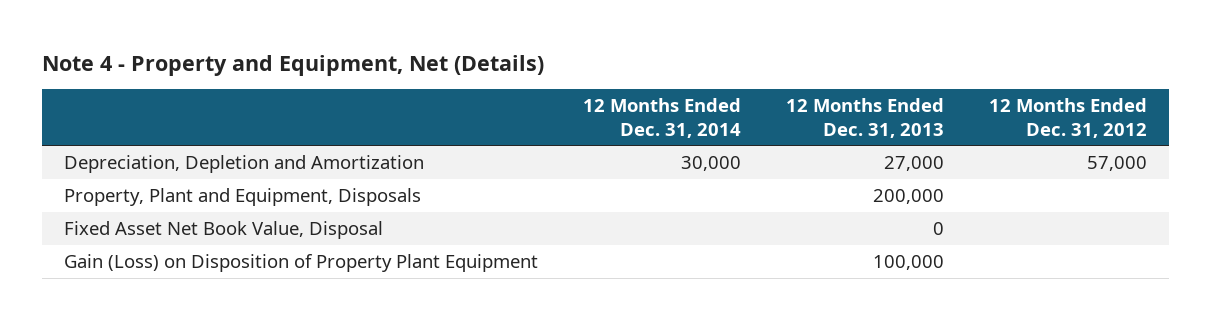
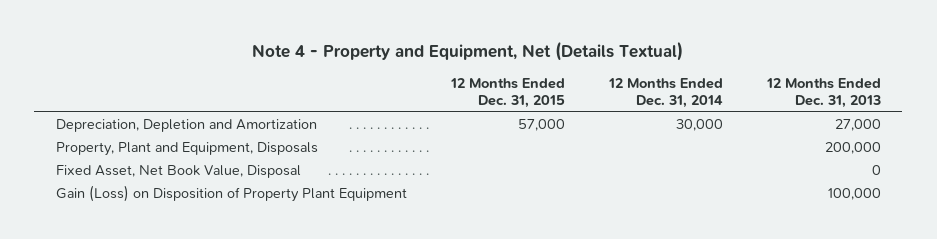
[41,54,544,76] Note 4 - Property and Equipment, Net (Details) -> [252,40,684,61] Note 4 - Property and Equipment, Net (Details Textual)
[988,98,1147,138] 12 Months Ended Dec. 31, 2012 -> none
none -> [449,77,565,109] 12 Months Ended Dec. 31, 2015
[64,221,384,240] Fixed Asset Net Book Value, Disposal -> [56,165,302,179] Fixed Asset, Net Book Value, Disposal

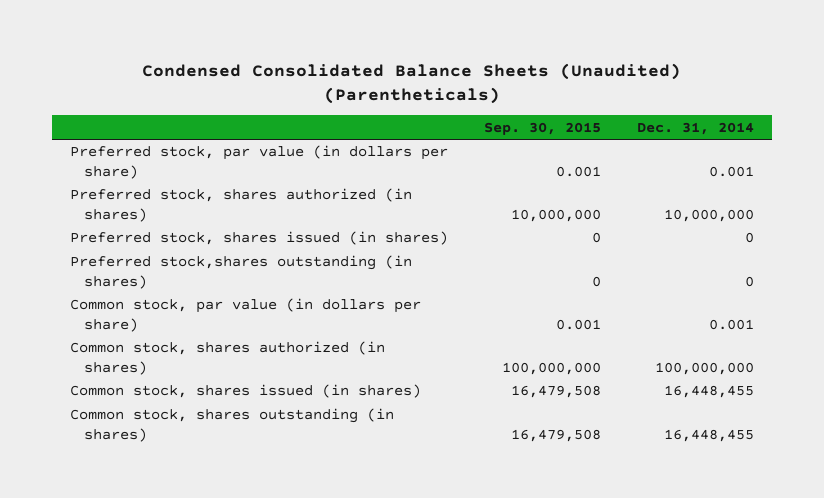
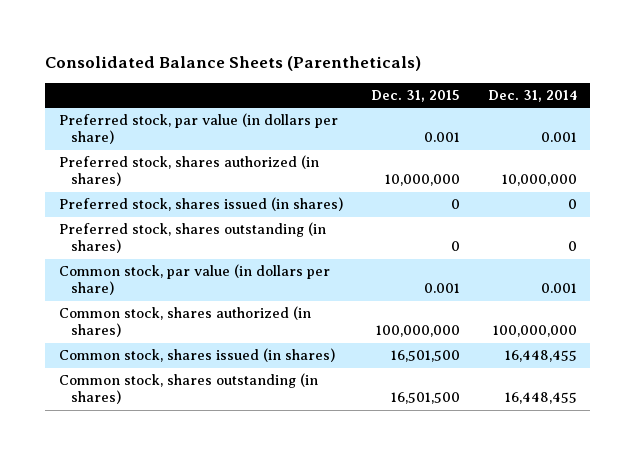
[141,62,681,104] Condensed Consolidated Balance Sheets (Unaudited) (Parentheticals) -> [45,55,422,71] Consolidated Balance Sheets (Parentheticals)
[483,121,601,135] Sep. 30, 2015 -> none
none -> [370,89,460,102] Dec. 31, 2015
[69,255,412,289] Preferred stock,shares outstanding (in shares) -> [59,222,327,254] Preferred stock, shares outstanding (in shares)

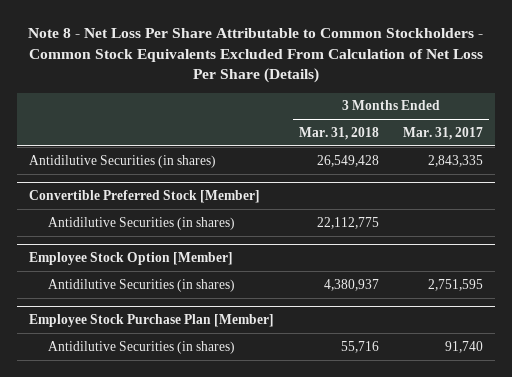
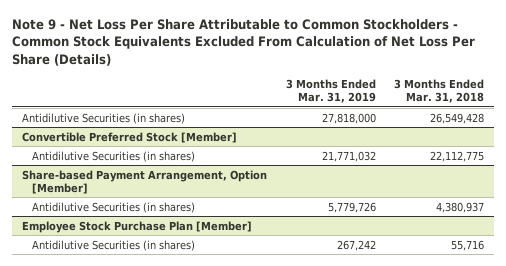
[28,27,484,84] Note 8 - Net Loss Per Share Attributable to Common Stockholders - Common Stock Equivalents Excluded From Calculation of Net Loss Per Share (Details) -> [12,19,476,66] Note 9 - Net Loss Per Share Attributable to Common Stockholders - Common Stock Equivalents Excluded From Calculation of Net Loss Per Share (Details)
[402,126,483,140] Mar. 31, 2017 -> none
none -> [285,79,376,104] 3 Months Ended Mar. 31, 2019
[29,251,234,265] Employee Stock Option [Member] -> [21,169,267,194] Share-based Payment Arrangement, Option [Member]

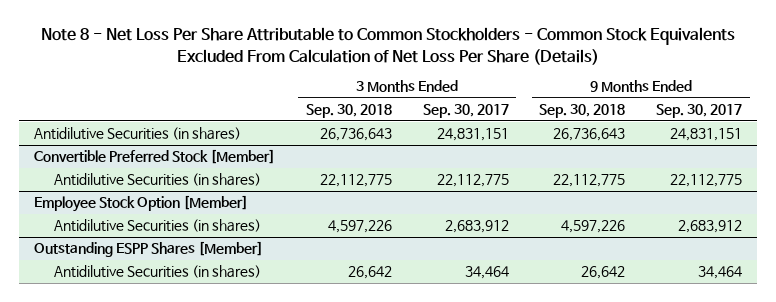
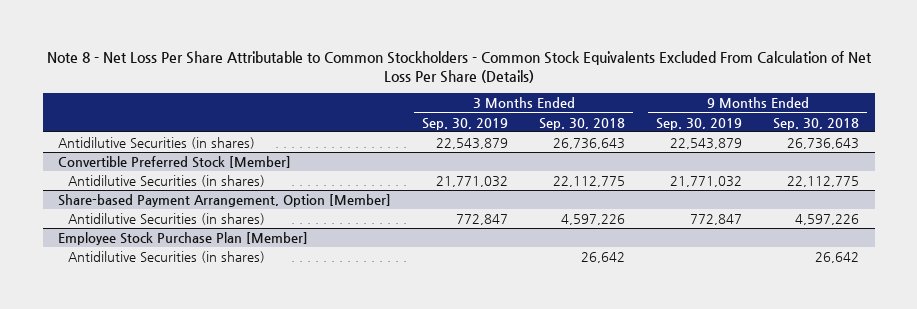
[422,104,509,119] Sep. 30, 2017 -> none
[656,104,743,119] Sep. 30, 2017 -> none
none -> [422,117,509,130] Sep. 30, 2019
none -> [656,117,743,130] Sep. 30, 2019
[34,195,249,213] Employee Stock Option [Member] -> [58,194,392,208] Share-based Payment Arrangement, Option [Member]
[34,241,264,258] Outstanding ESPP Shares [Member] -> none
none -> [58,232,309,246] Employee Stock Purchase Plan [Member]

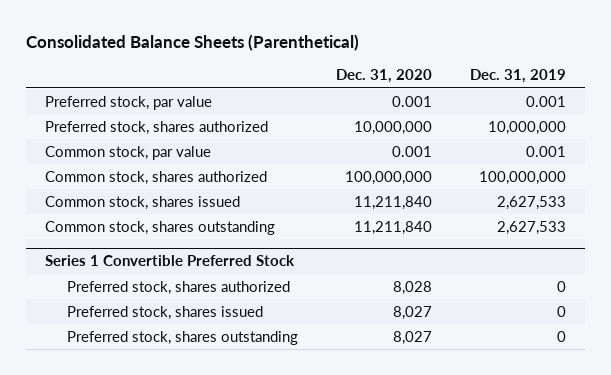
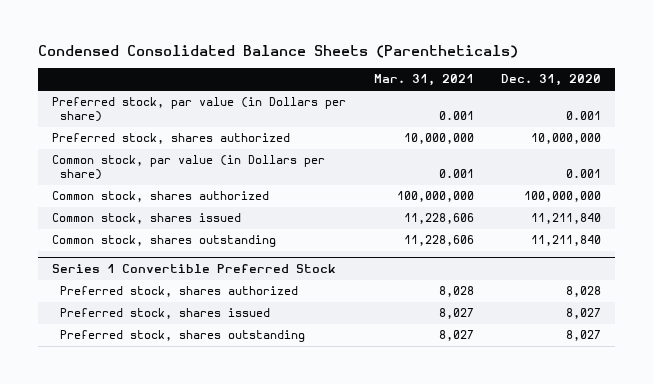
[25,33,359,51] Consolidated Balance Sheets (Parenthetical) -> [38,45,519,59] Condensed Consolidated Balance Sheets (Parentheticals)
[470,69,567,84] Dec. 31, 2019 -> none
none -> [373,74,474,87] Mar. 31, 2021
[44,95,212,110] Preferred stock, par value -> [52,97,347,122] Preferred stock, par value (in Dollars per share)
[44,145,211,160] Common stock, par value -> [52,155,326,180] Common stock, par value (in Dollars per share)

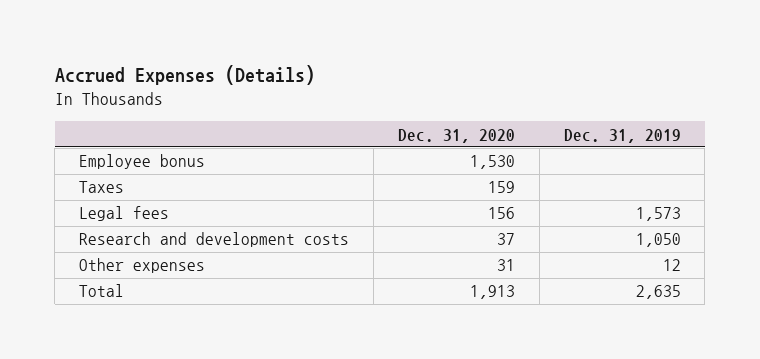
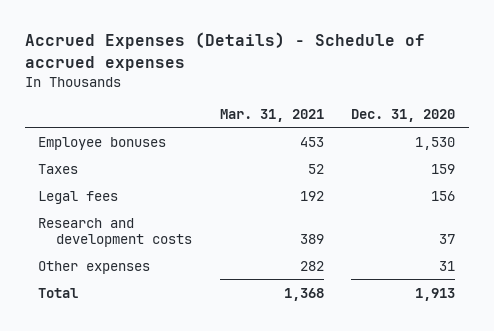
[54,65,315,86] Accrued Expenses (Details) -> [24,32,425,71] Accrued Expenses (Details) - Schedule of accrued expenses
[563,128,681,143] Dec. 31, 2019 -> none
none -> [219,108,324,122] Mar. 31, 2021
[79,154,206,170] Employee bonus -> [38,136,167,150] Employee bonuses

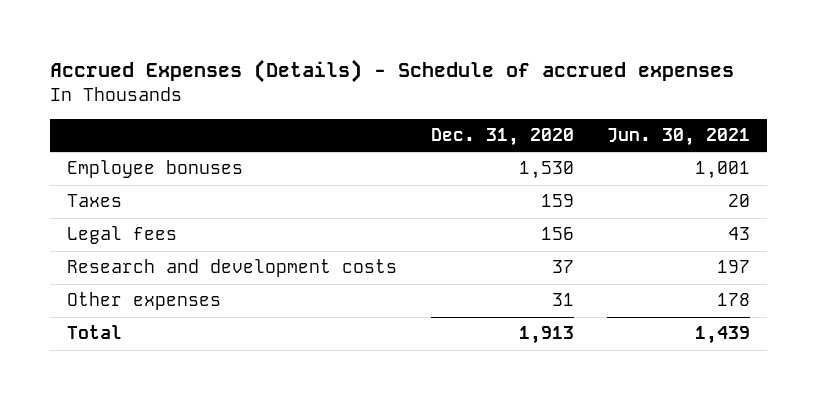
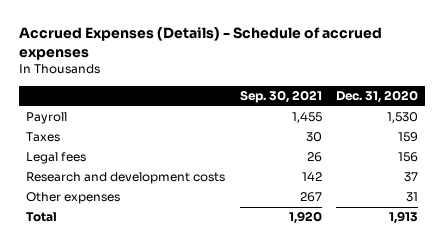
[607,128,751,147] Jun. 30, 2021 -> none
none -> [239,89,322,103] Sep. 30, 2021
[67,160,244,179] Employee bonuses -> [26,112,68,125] Payroll

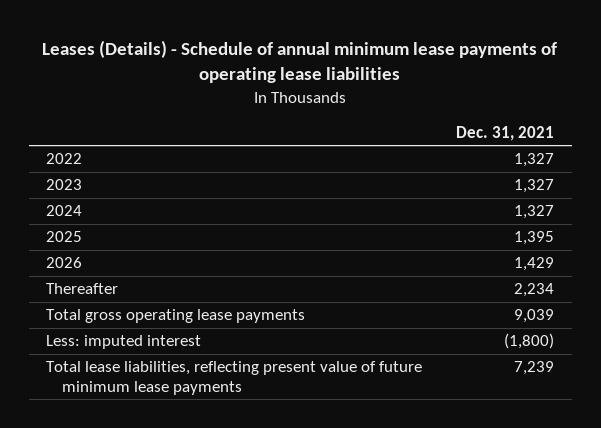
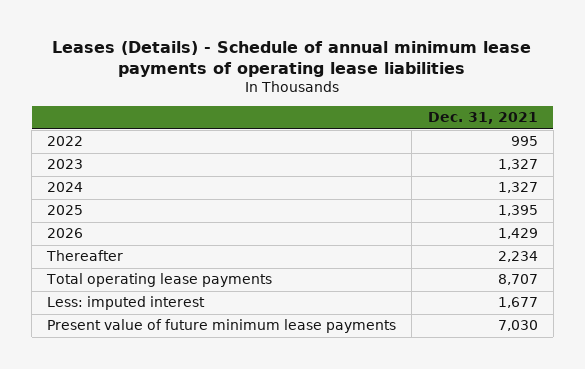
[514,153,555,168] 1,327 -> [510,136,538,147] 995
[46,309,306,324] Total gross operating lease payments -> [46,273,273,288] Total operating lease payments
[514,309,555,324] 9,039 -> [497,274,538,286] 8,707
[504,333,555,350] (1,800) -> [497,297,538,309] 1,677
[46,361,423,395] Total lease liabilities, reflecting present value of future minimum lease payments -> [47,319,397,334] Present value of future minimum lease payments
[514,361,555,376] 7,239 -> [497,320,538,332] 7,030

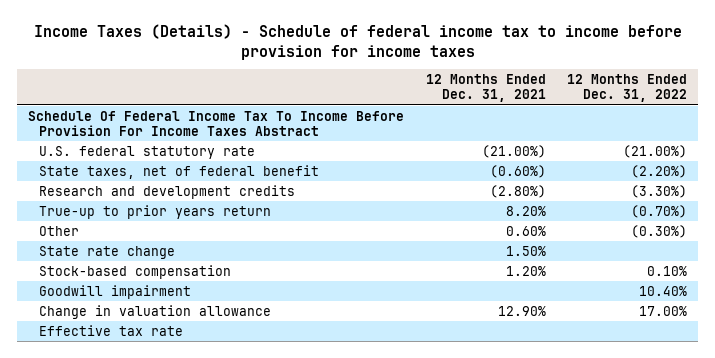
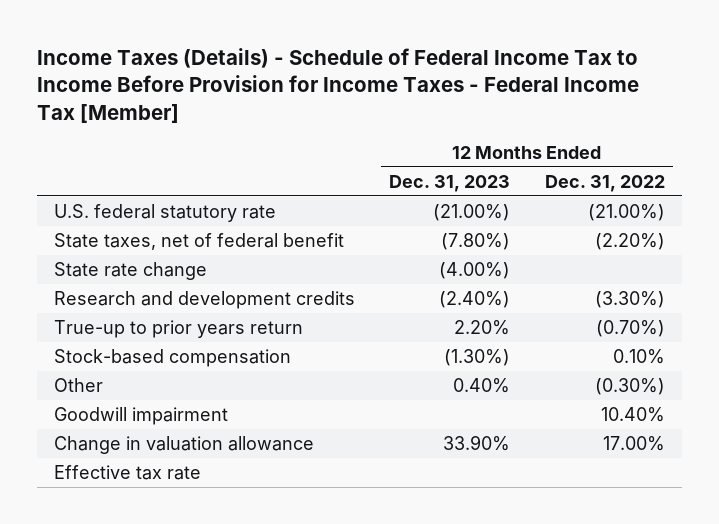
[33,23,682,60] Income Taxes (Details) - Schedule of federal income tax to income before provision for income taxes -> [36,47,639,123] Income Taxes (Details) - Schedule of Federal Income Tax to Income Before Provision for Income Taxes - Federal Income Tax [Member]
[425,74,546,103] 12 Months Ended Dec. 31, 2021 -> none
none -> [389,174,511,192] Dec. 31, 2023
[27,110,404,136] Schedule Of Federal Income Tax To Income Before Provision For Income Taxes Abstract -> none
[39,245,176,259] State rate change -> [54,262,208,281] State rate change
[39,225,80,236] Other -> [54,378,104,393] Other

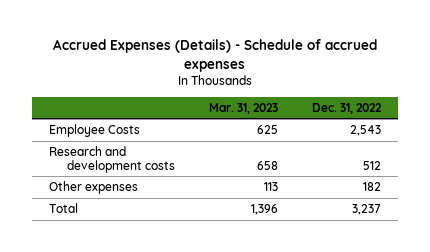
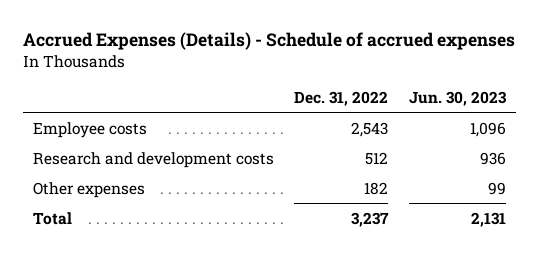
[209,102,279,114] Mar. 31, 2023 -> none
none -> [409,90,508,106] Jun. 30, 2023
[48,123,140,137] Employee Costs -> [32,121,147,138] Employee costs

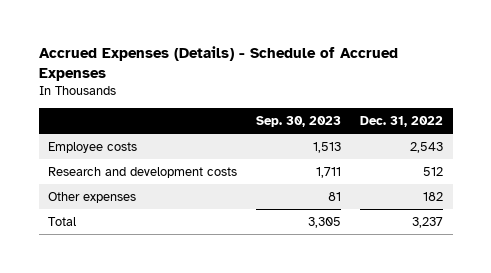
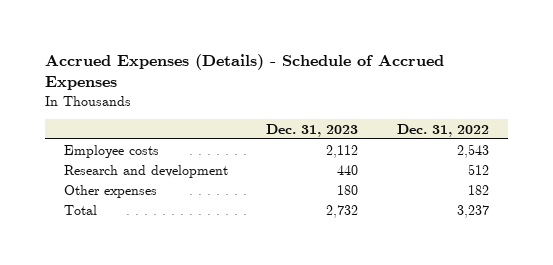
[256,116,342,128] Sep. 30, 2023 -> none
none -> [266,123,359,137] Dec. 31, 2023
[48,167,238,179] Research and development costs -> [64,164,229,178] Research and development

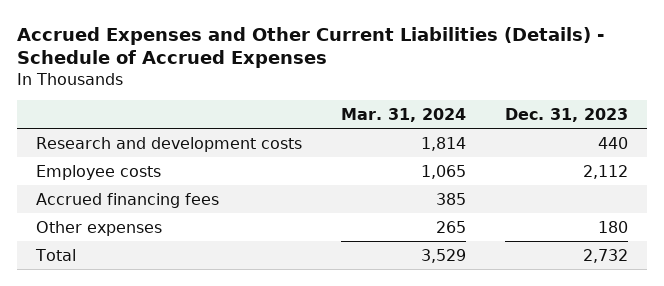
[45,54,445,91] Accrued Expenses (Details) - Schedule of Accrued Expenses -> [16,26,604,69] Accrued Expenses and Other Current Liabilities (Details) - Schedule of Accrued Expenses
[396,123,489,137] Dec. 31, 2022 -> none
none -> [340,107,466,122] Mar. 31, 2024
none -> [36,136,303,152] Research and development costs
[64,164,229,178] Research and development -> none
none -> [36,192,220,208] Accrued financing fees

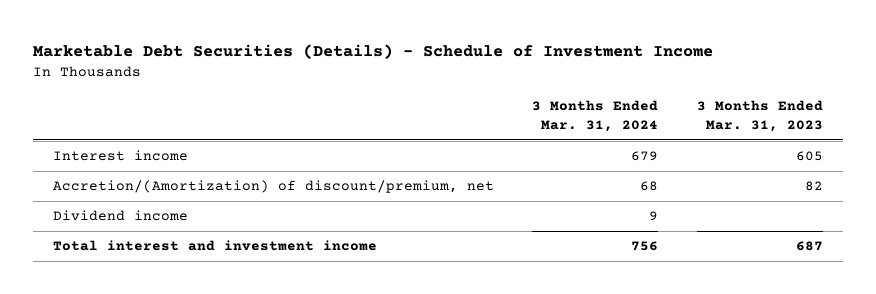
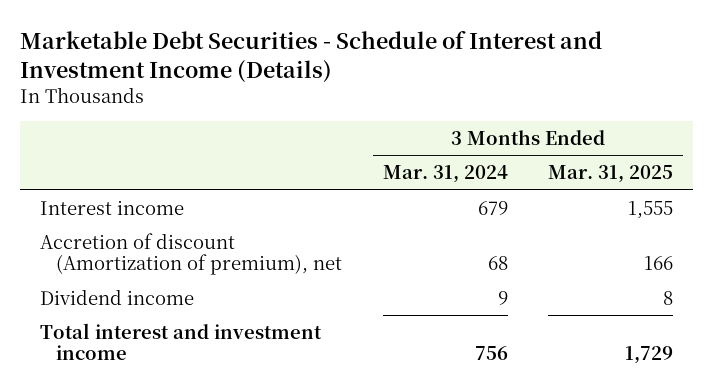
[33,43,714,59] Marketable Debt Securities (Details) - Schedule of Investment Income -> [19,30,602,83] Marketable Debt Securities - Schedule of Interest and Investment Income (Details)
[697,99,824,132] 3 Months Ended Mar. 31, 2023 -> none
none -> [548,165,674,184] Mar. 31, 2025
[52,180,494,194] Accretion/(Amortization) of discount/premium, net -> [40,232,343,276] Accretion of discount (Amortization of premium), net

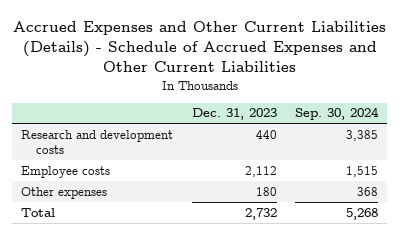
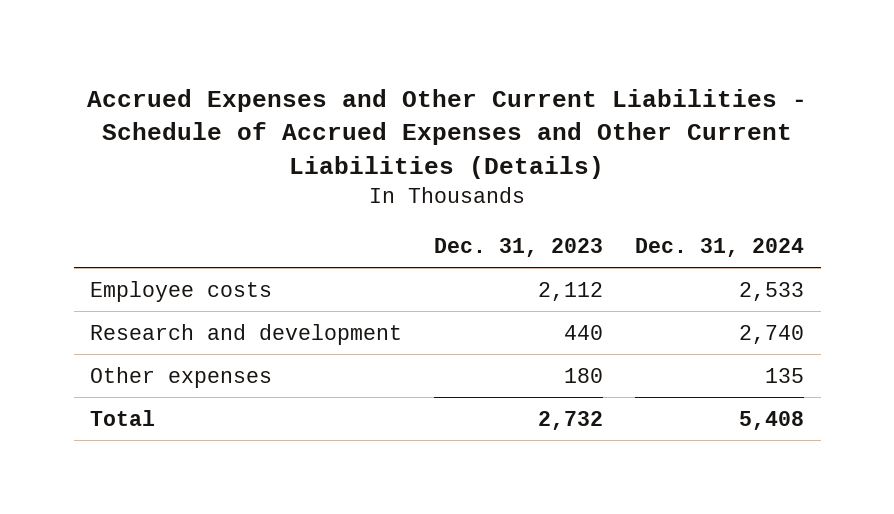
[12,21,386,73] Accrued Expenses and Other Current Liabilities (Details) - Schedule of Accrued Expenses and Other Current Liabilities -> [87,89,808,179] Accrued Expenses and Other Current Liabilities - Schedule of Accrued Expenses and Other Current Liabilities (Details)
[295,107,380,121] Sep. 30, 2024 -> none
none -> [635,237,805,257] Dec. 31, 2024
[21,129,174,155] Research and development costs -> none
none -> [89,323,402,345] Research and development

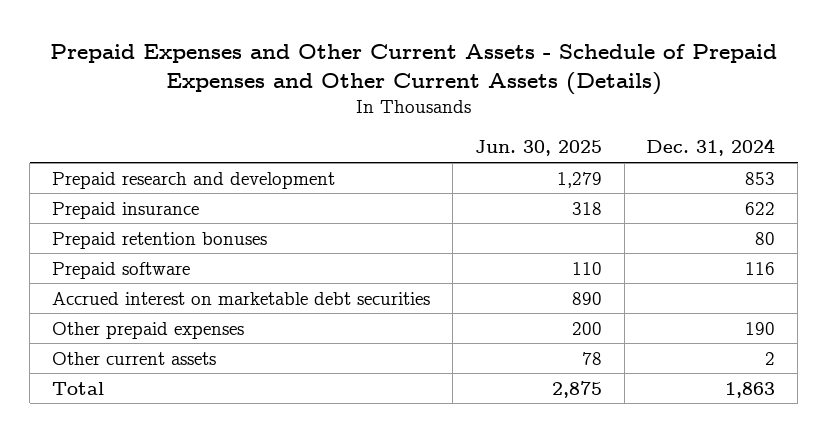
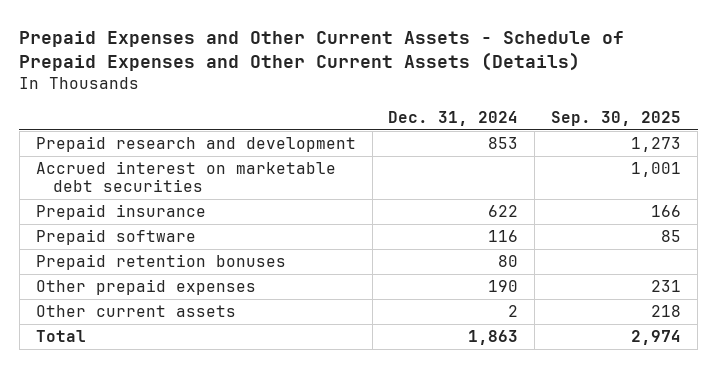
[474,140,602,157] Jun. 30, 2025 -> none
none -> [551,111,682,127] Sep. 30, 2025
[52,291,431,305] Accrued interest on marketable debt securities -> [35,161,336,193] Accrued interest on marketable debt securities
[52,231,268,249] Prepaid retention bonuses -> [35,254,286,271] Prepaid retention bonuses

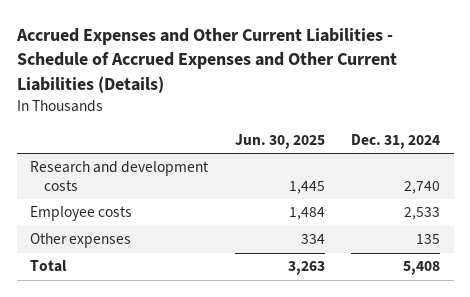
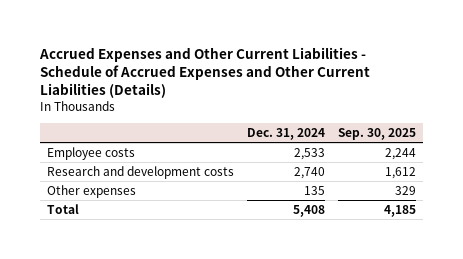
[234,134,325,150] Jun. 30, 2025 -> none
none -> [338,127,417,140] Sep. 30, 2025
[30,161,210,192] Research and development costs -> [46,166,234,180] Research and development costs

